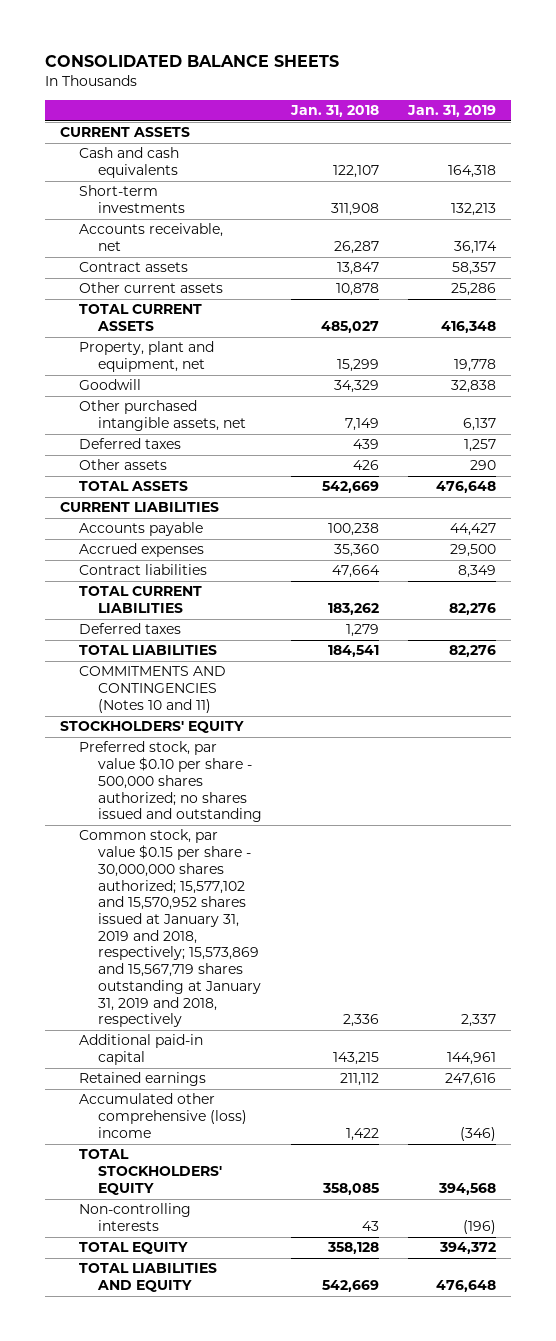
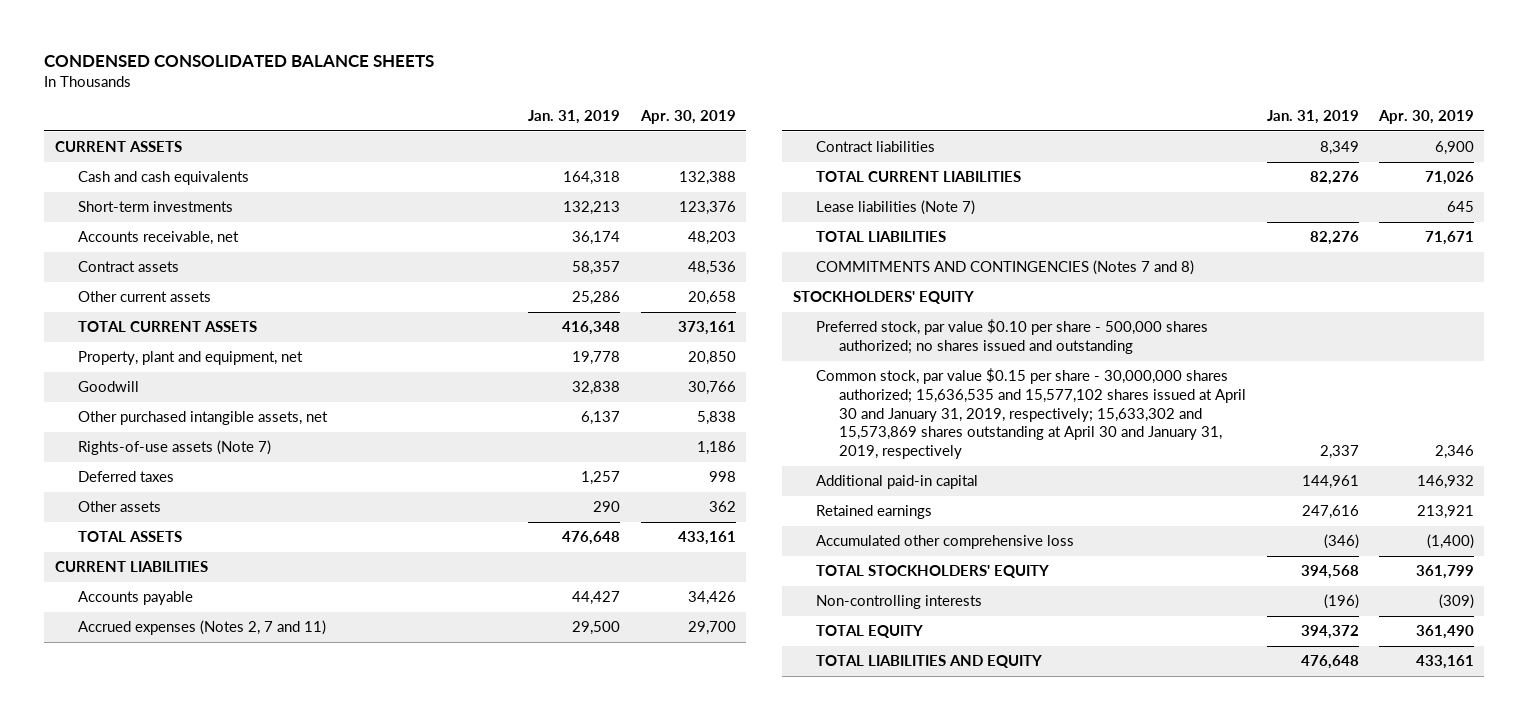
[45,54,340,67] CONSOLIDATED BALANCE SHEETS -> [44,54,435,67] CONDENSED CONSOLIDATED BALANCE SHEETS
[289,105,379,118] Jan. 31, 2018 -> none
none -> [639,110,736,125] Apr. 30, 2019
none -> [77,440,271,456] Rights-of-use assets (Note 7)
[78,543,204,558] Accrued expenses -> [77,620,326,636] Accrued expenses (Notes 2, 7 and 11)
[78,623,181,635] Deferred taxes -> none
none -> [815,200,975,216] Lease liabilities (Note 7)
[78,666,226,713] COMMITMENTS AND CONTINGENCIES (Notes 10 and 11) -> [815,260,1194,276] COMMITMENTS AND CONTINGENCIES (Notes 7 and 8)
[78,829,261,1028] Common stock, par value $0.15 per share - 30,000,000 shares authorized; 15,577,102 and 15,570,952 shares issued at January 31, 2019 and 2018, respectively; 15,573,869 and 15,567,719 shares outstanding at January 31, 2019 and 2018, respectively -> [815,368,1247,459] Common stock, par value $0.15 per share - 30,000,000 shares authorized; 15,636,535 and 15,577,102 shares issued at April 30 and January 31, 2019, respectively; 15,633,302 and 15,573,869 shares outstanding at April 30 and January 31, 2019, respectively
[78,1093,247,1138] Accumulated other comprehensive (loss) income -> [815,535,1074,550] Accumulated other comprehensive loss

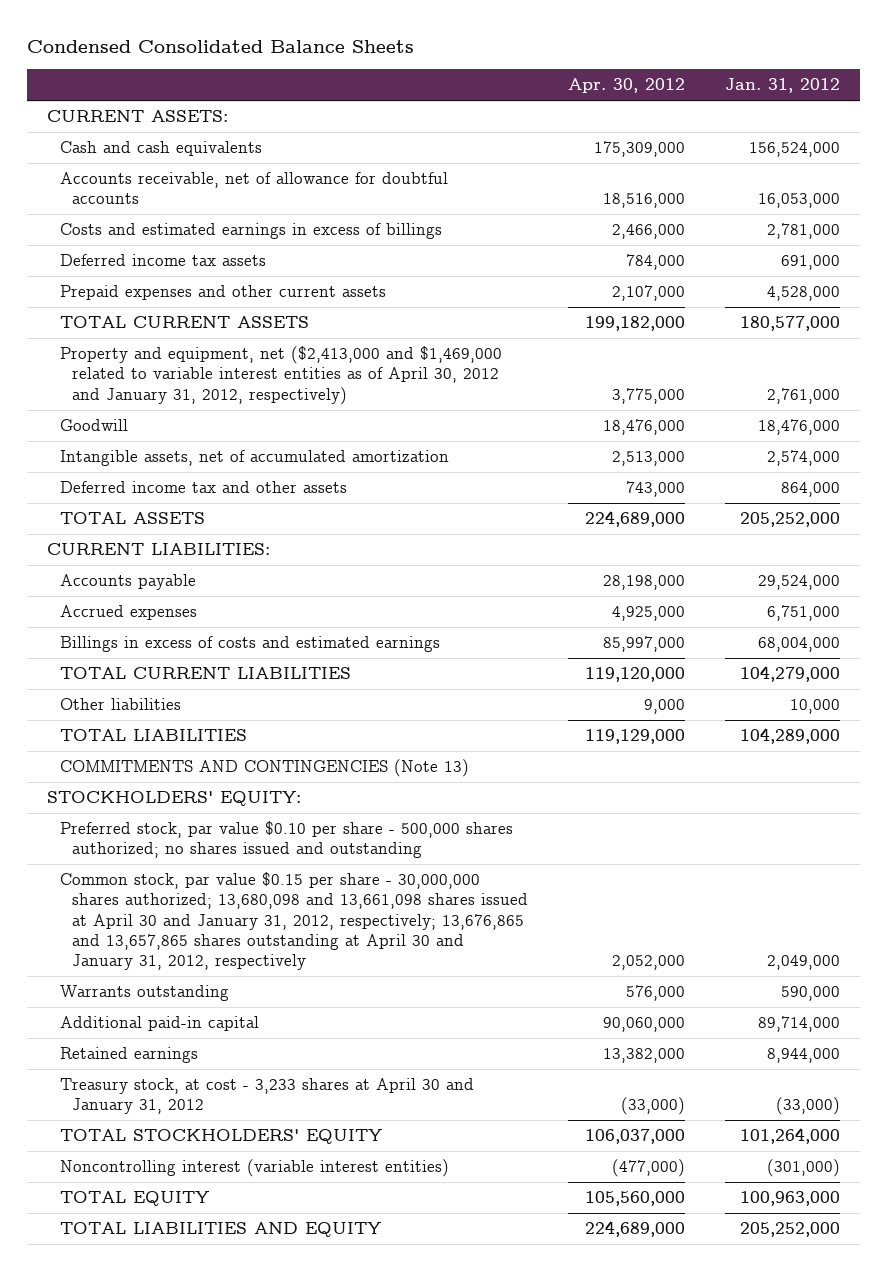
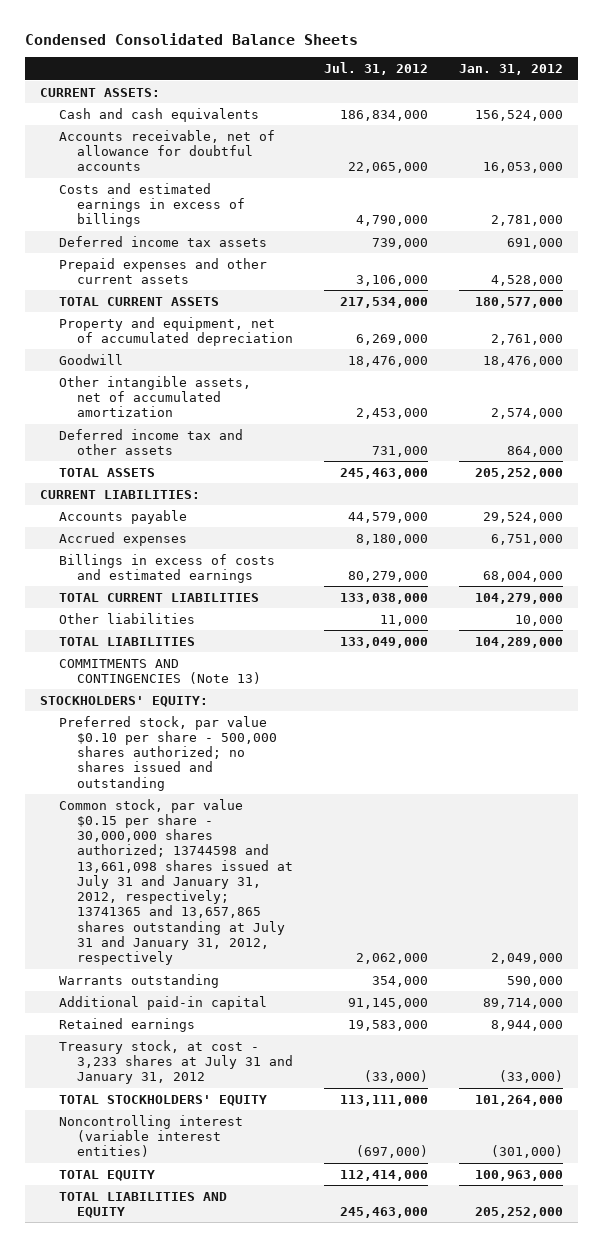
[568,78,686,94] Apr. 30, 2012 -> none
none -> [324,62,429,76] Jul. 31, 2012
[59,346,502,405] Property and equipment, net ($2,413,000 and $1,469,000 related to variable interest entities as of April 30, 2012 and January 31, 2012, respectively) -> [58,316,294,346] Property and equipment, net of accumulated depreciation
[59,450,449,467] Intangible assets, net of accumulated amortization -> [58,375,251,418] Other intangible assets, net of accumulated amortization
[59,872,529,970] Common stock, par value $0.15 per share - 30,000,000 shares authorized; 13,680,098 and 13,661,098 shares issued at April 30 and January 31, 2012, respectively; 13,676,865 and 13,657,865 shares outstanding at April 30 and January 31, 2012, respectively -> [58,798,294,966] Common stock, par value $0.15 per share - 30,000,000 shares authorized; 13744598 and 13,661,098 shares issued at July 31 and January 31, 2012, respectively; 13741365 and 13,657,865 shares outstanding at July 31 and January 31, 2012, respectively
[59,1078,474,1115] Treasury stock, at cost - 3,233 shares at April 30 and January 31, 2012 -> [58,1039,294,1085] Treasury stock, at cost - 3,233 shares at July 31 and January 31, 2012

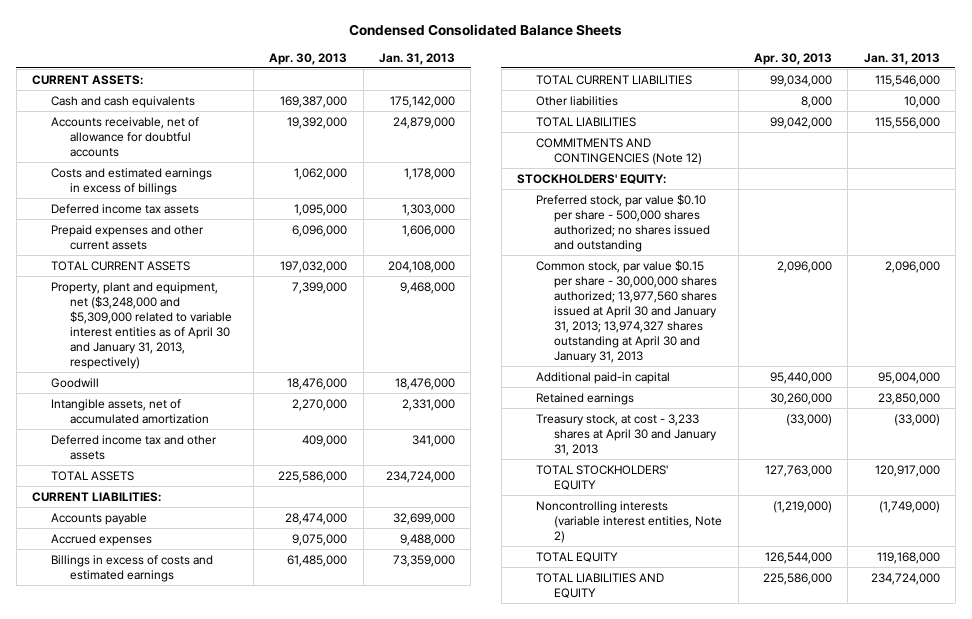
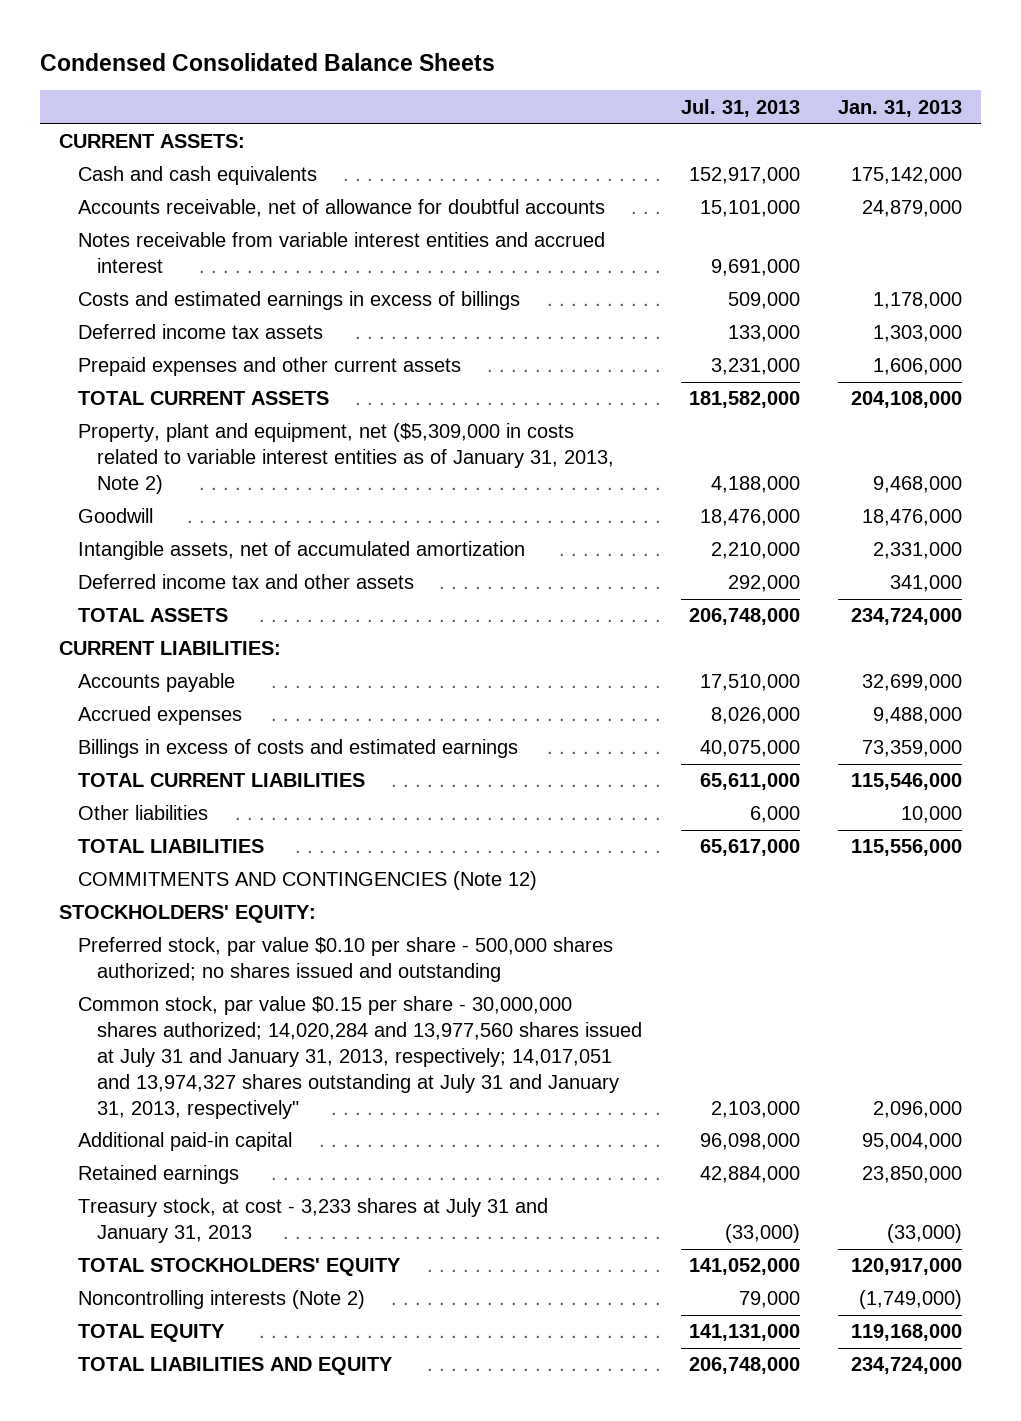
[269,52,348,65] Apr. 30, 2013 -> none
none -> [680,98,800,117] Jul. 31, 2013
none -> [78,232,606,274] Notes receivable from variable interest entities and accrued interest
[50,281,232,369] Property, plant and equipment, net ($3,248,000 and $5,309,000 related to variable interest entities as of April 30 and January 31, 2013, respectively) -> [78,423,615,495] Property, plant and equipment, net ($5,309,000 in costs related to variable interest entities as of January 31, 2013, Note 2)
[535,259,718,363] Common stock, par value $0.15 per share - 30,000,000 shares authorized; 13,977,560 shares issued at April 30 and January 31, 2013; 13,974,327 shares outstanding at April 30 and January 31, 2013 -> [78,996,643,1119] Common stock, par value $0.15 per share - 30,000,000 shares authorized; 14,020,284 and 13,977,560 shares issued at July 31 and January 31, 2013, respectively; 14,017,051 and 13,974,327 shares outstanding at July 31 and January 31, 2013, respectively"
[535,413,718,456] Treasury stock, at cost - 3,233 shares at April 30 and January 31, 2013 -> [78,1198,549,1244] Treasury stock, at cost - 3,233 shares at July 31 and January 31, 2013
[535,500,723,543] Noncontrolling interests (variable interest entities, Note 2) -> [78,1290,366,1310] Noncontrolling interests (Note 2)

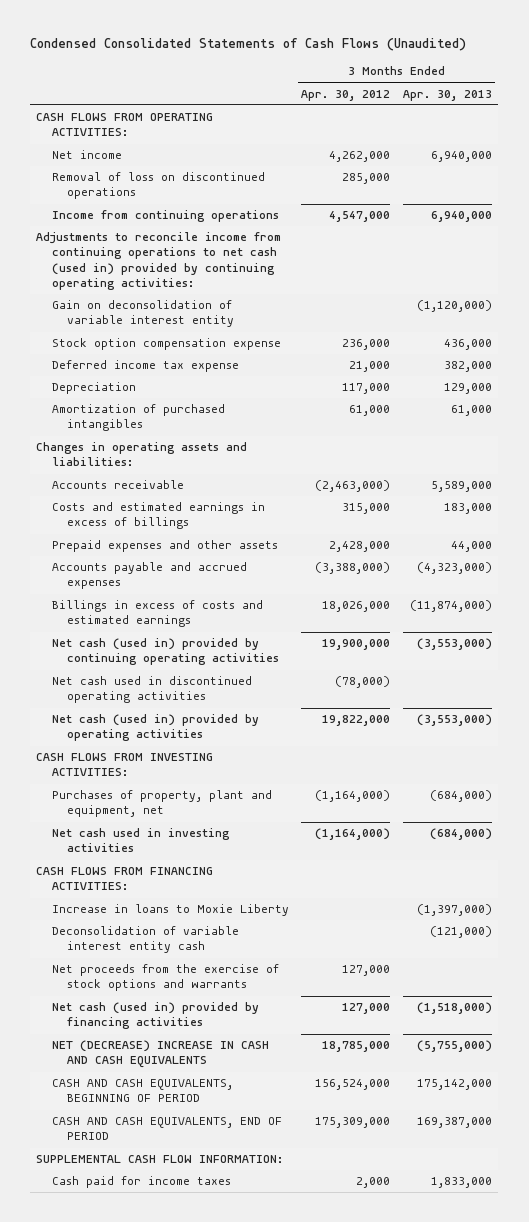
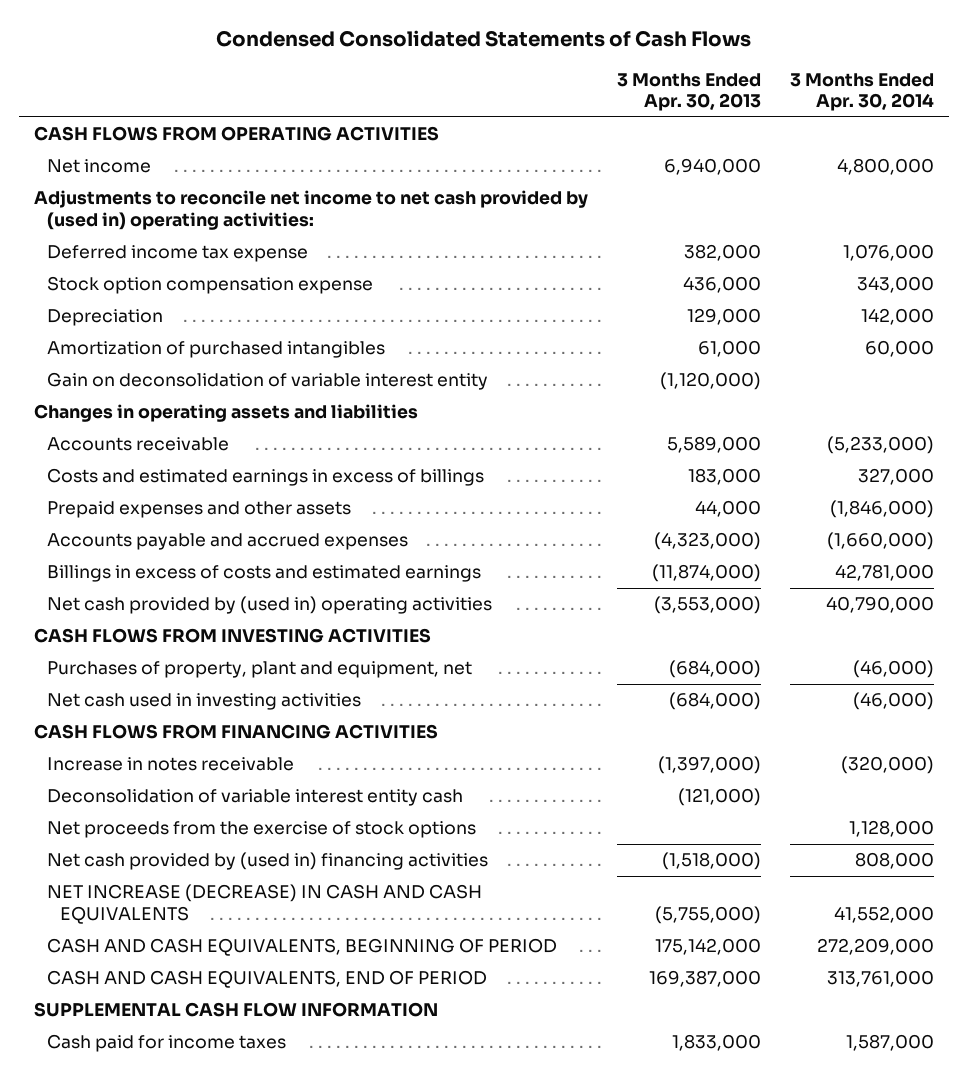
[30,38,467,52] Condensed Consolidated Statements of Cash Flows (Unaudited) -> [216,29,752,47] Condensed Consolidated Statements of Cash Flows
[301,89,391,101] Apr. 30, 2012 -> none
none -> [790,72,935,112] 3 Months Ended Apr. 30, 2014
[36,113,214,137] CASH FLOWS FROM OPERATING ACTIVITIES: -> [33,126,439,142] CASH FLOWS FROM OPERATING ACTIVITIES
[51,172,265,200] Removal of loss on discontinued operations -> none
[51,210,279,223] Income from continuing operations -> none
[36,232,282,291] Adjustments to reconcile income from continuing operations to net cash (used in) provided by continuing operating activities: -> [33,190,588,230] Adjustments to reconcile net income to net cash provided by (used in) operating activities:
[51,338,281,351] Stock option compensation expense -> [46,276,373,295] Stock option compensation expense
[51,300,234,328] Gain on deconsolidation of variable interest entity -> [46,372,488,391] Gain on deconsolidation of variable interest entity
[36,442,248,467] Changes in operating assets and liabilities: -> [33,404,418,423] Changes in operating assets and liabilities
[51,638,279,666] Net cash (used in) provided by continuing operating activities -> none
[51,676,252,704] Net cash used in discontinued operating activities -> none
[51,714,259,742] Net cash (used in) provided by operating activities -> [46,596,492,615] Net cash provided by (used in) operating activities
[36,753,214,777] CASH FLOWS FROM INVESTING ACTIVITIES: -> [33,628,431,644] CASH FLOWS FROM INVESTING ACTIVITIES
[36,867,214,891] CASH FLOWS FROM FINANCING ACTIVITIES: -> [33,724,438,740] CASH FLOWS FROM FINANCING ACTIVITIES
[51,904,289,917] Increase in loans to Moxie Liberty -> [46,757,294,772] Increase in notes receivable
[51,964,279,992] Net proceeds from the exercise of stock options and warrants -> [46,821,476,839] Net proceeds from the exercise of stock options
[51,1002,259,1030] Net cash (used in) provided by financing activities -> [46,852,488,871] Net cash provided by (used in) financing activities
[51,1040,269,1069] NET (DECREASE) INCREASE IN CASH AND CASH EQUIVALENTS -> [46,884,482,924] NET INCREASE (DECREASE) IN CASH AND CASH EQUIVALENTS
[36,1155,284,1164] SUPPLEMENTAL CASH FLOW INFORMATION: -> [33,1002,438,1018] SUPPLEMENTAL CASH FLOW INFORMATION

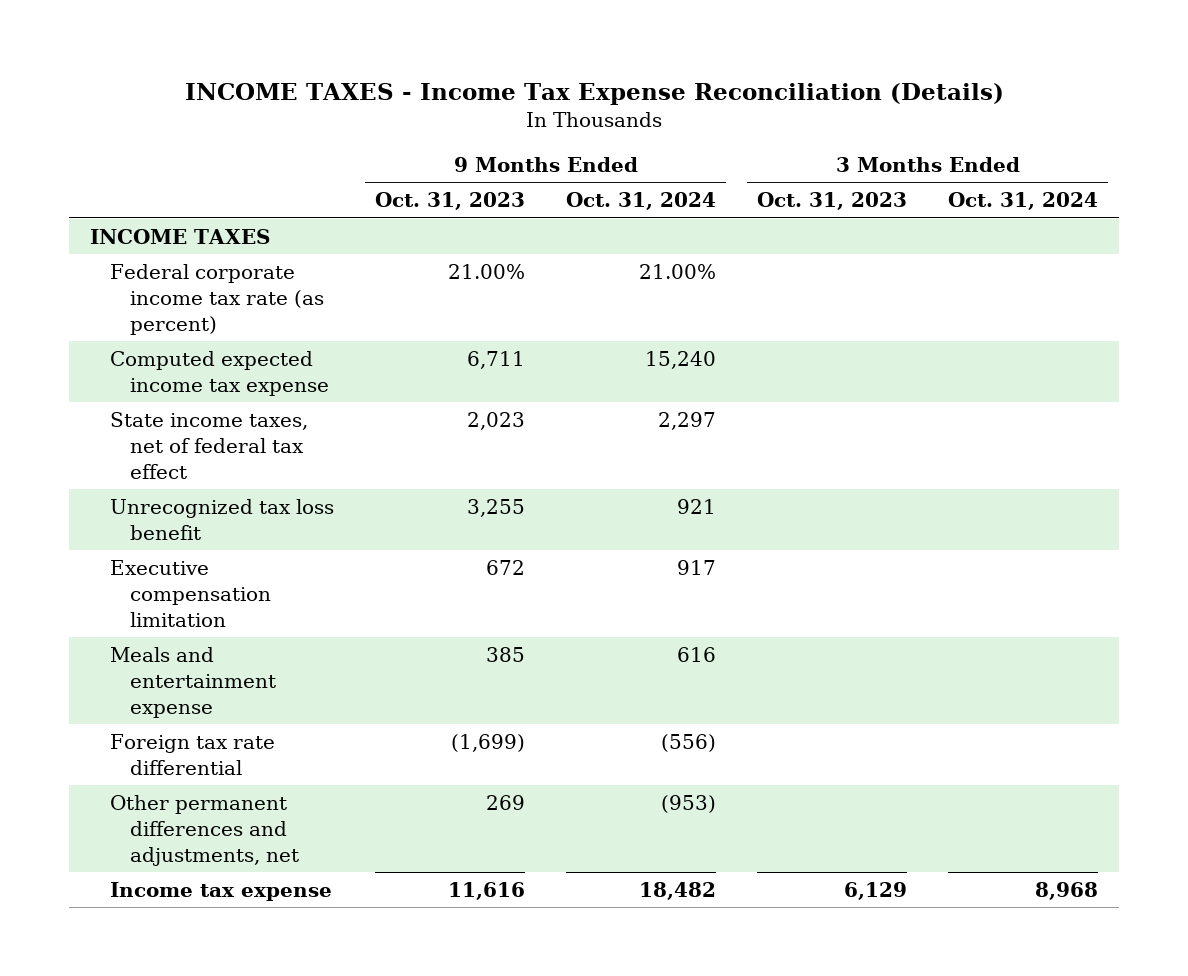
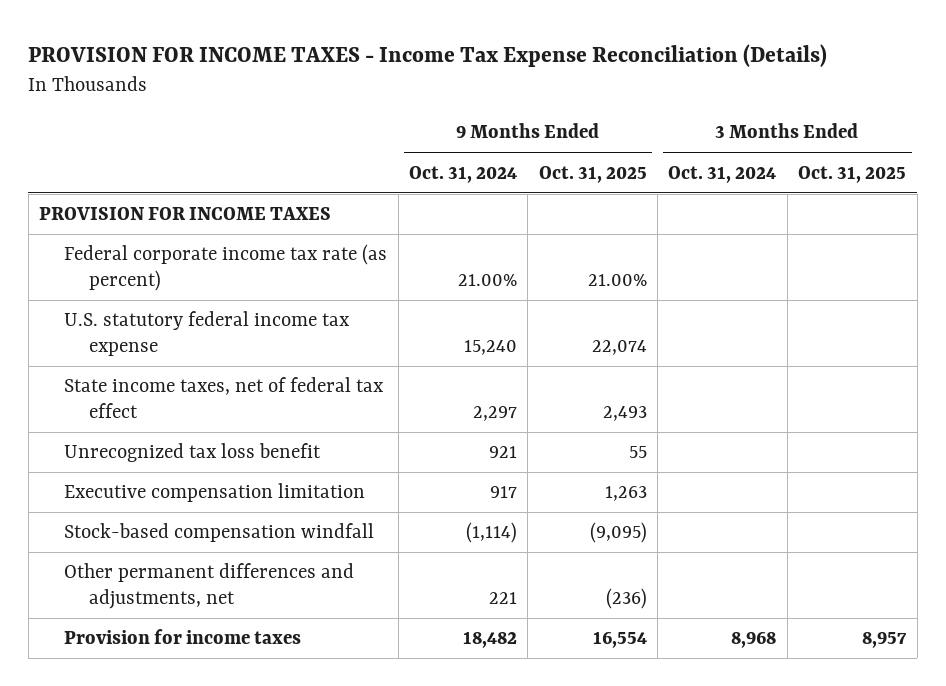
[184,83,1004,106] INCOME TAXES - Income Tax Expense Reconciliation (Details) -> [28,43,828,67] PROVISION FOR INCOME TAXES - Income Tax Expense Reconciliation (Details)
[375,192,526,211] Oct. 31, 2023 -> none
[757,192,908,211] Oct. 31, 2023 -> none
none -> [538,165,647,183] Oct. 31, 2025
none -> [798,165,907,183] Oct. 31, 2025
[89,228,270,244] INCOME TAXES -> [39,207,332,221] PROVISION FOR INCOME TAXES
[109,350,330,396] Computed expected income tax expense -> [64,311,350,356] U.S. statutory federal income tax expense
[109,646,277,718] Meals and entertainment expense -> none
[109,733,275,775] Foreign tax rate differential -> none
none -> [64,523,375,543] Stock-based compensation windfall
[661,794,717,813] (953) -> [489,591,518,604] 221
[109,881,332,901] Income tax expense -> [64,629,302,645] Provision for income taxes

